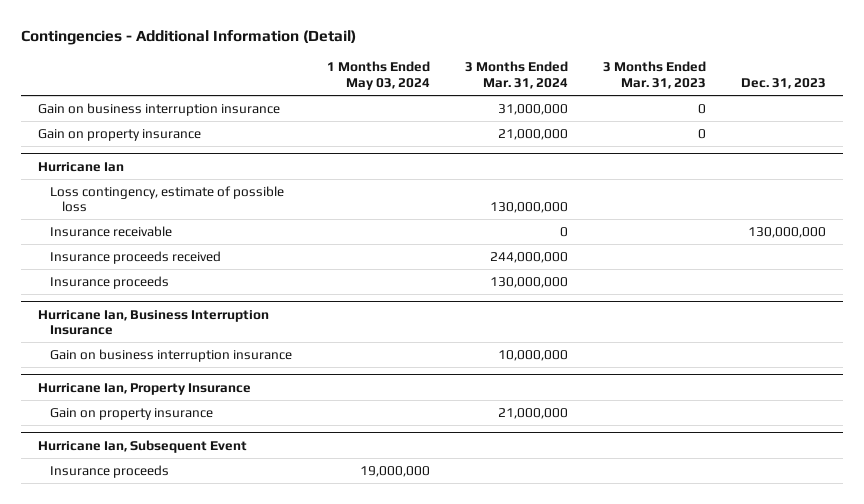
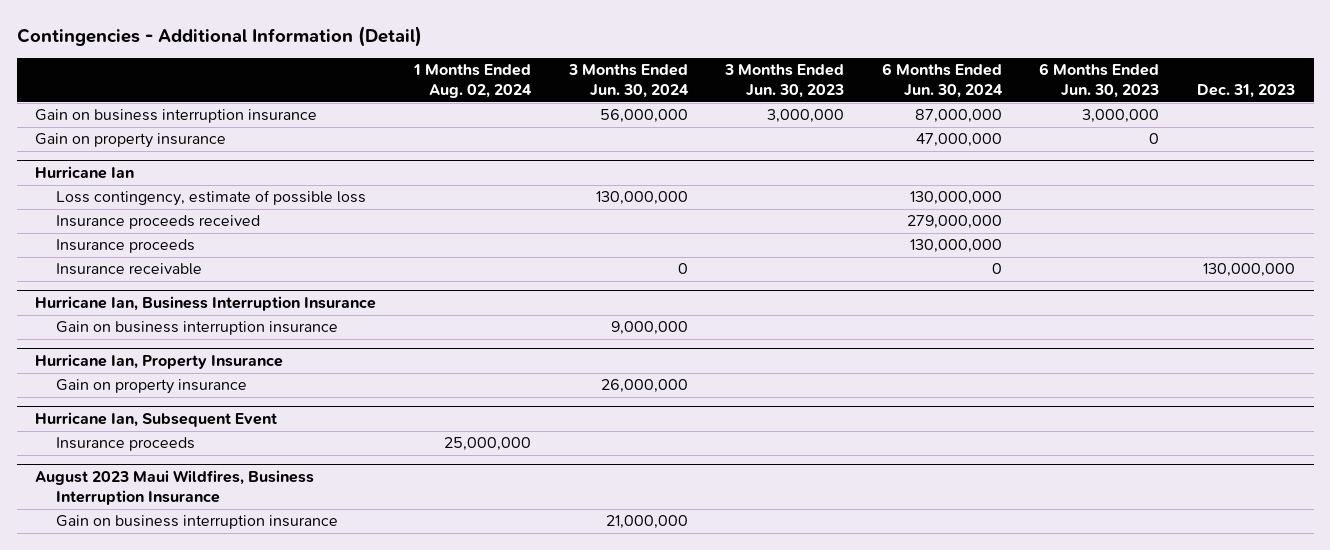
[327,61,431,91] 1 Months Ended May 03, 2024 -> none
[465,61,569,90] 3 Months Ended Mar. 31, 2024 -> none
[602,61,706,90] 3 Months Ended Mar. 31, 2023 -> none
none -> [413,64,533,98] 1 Months Ended Aug. 02, 2024
none -> [567,64,689,98] 3 Months Ended Jun. 30, 2024
none -> [724,64,845,98] 3 Months Ended Jun. 30, 2023
none -> [881,63,1003,98] 6 Months Ended Jun. 30, 2024
none -> [1039,63,1160,98] 6 Months Ended Jun. 30, 2023
[50,225,173,237] Insurance receivable -> [55,263,202,276] Insurance receivable
none -> [35,470,315,506] August 2023 Maui Wildfires, Business Interruption Insurance
none -> [55,515,338,530] Gain on business interruption insurance

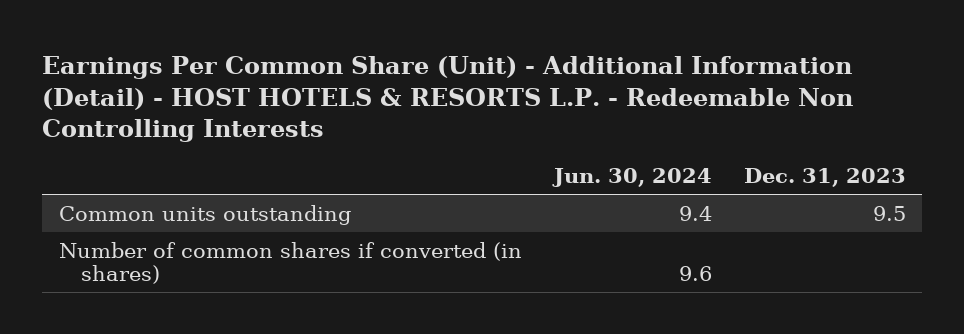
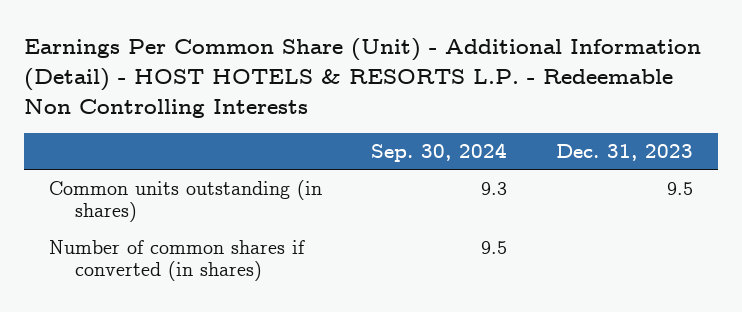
[551,168,712,188] Jun. 30, 2024 -> none
none -> [371,142,508,162] Sep. 30, 2024
[58,204,351,225] Common units outstanding -> [48,179,322,223] Common units outstanding (in shares)

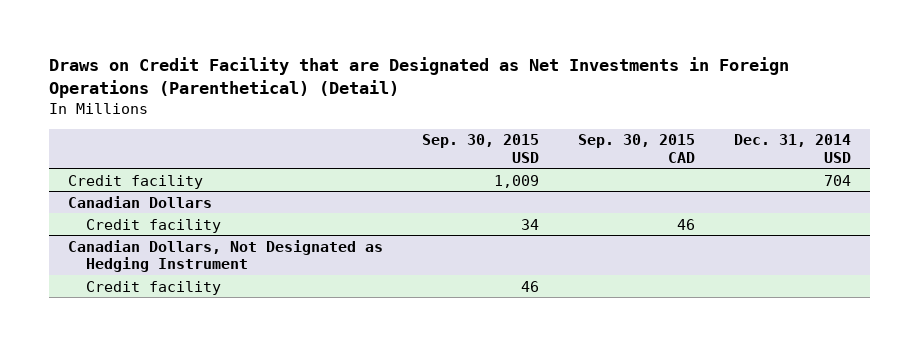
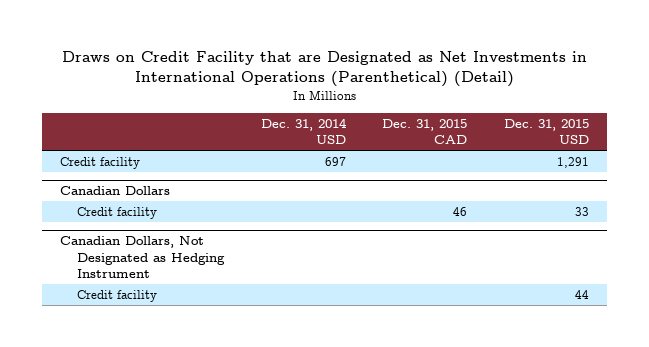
[48,57,789,99] Draws on Credit Facility that are Designated as Net Investments in Foreign Operations (Parenthetical) (Detail) -> [61,51,587,88] Draws on Credit Facility that are Designated as Net Investments in International Operations (Parenthetical) (Detail)
[422,134,540,163] Sep. 30, 2015 USD -> none
[578,134,696,163] Sep. 30, 2015 CAD -> none
none -> [382,118,468,145] Dec. 31, 2015 CAD
none -> [503,118,589,145] Dec. 31, 2015 USD
[823,174,851,186] 704 -> [324,156,346,166] 697

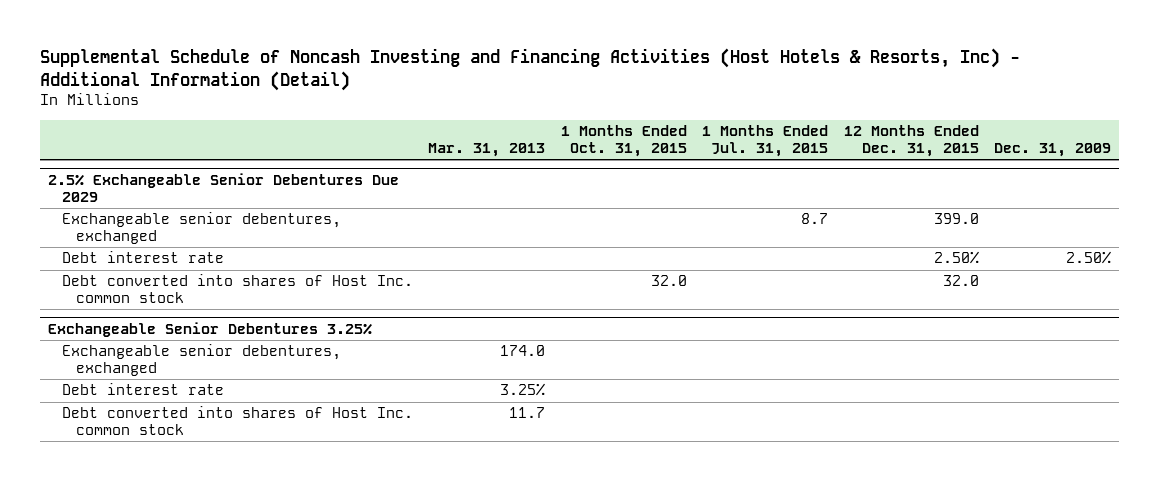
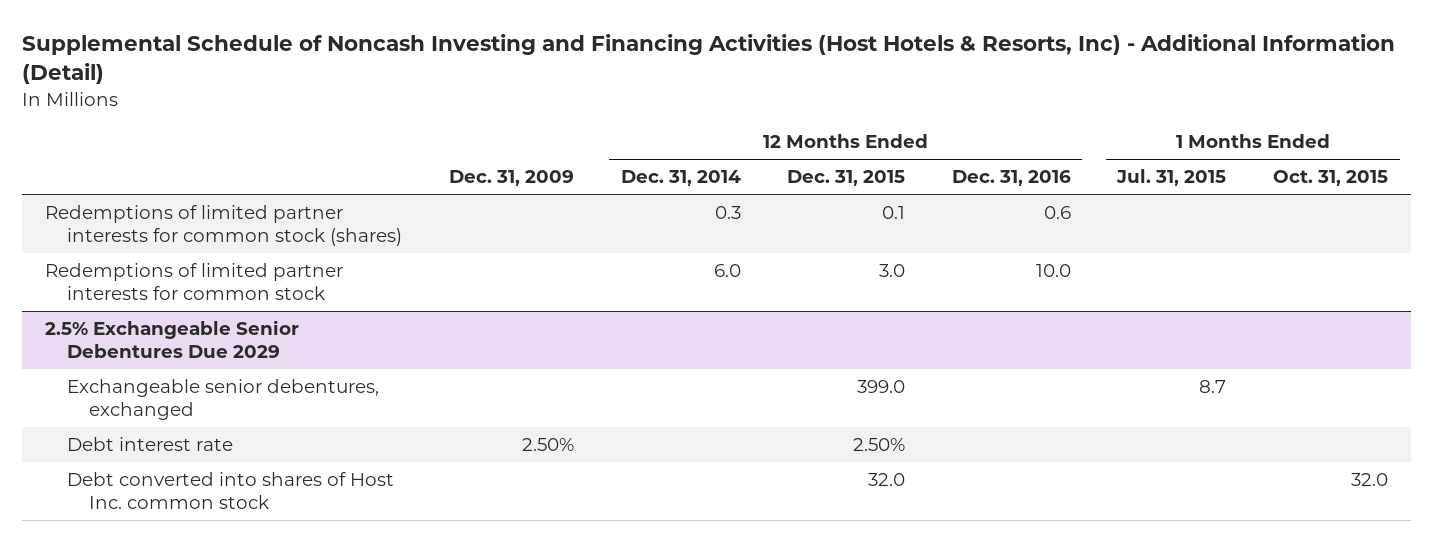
[428,143,546,158] Mar. 31, 2013 -> none
none -> [620,170,741,187] Dec. 31, 2014
none -> [951,170,1071,187] Dec. 31, 2016
none -> [45,205,403,246] Redemptions of limited partner interests for common stock (shares)
none -> [45,263,344,300] Redemptions of limited partner interests for common stock
[48,321,373,337] Exchangeable Senior Debentures 3.25% -> none
[61,344,341,377] Exchangeable senior debentures, exchanged -> none
[61,383,224,396] Debt interest rate -> none
[61,406,413,436] Debt converted into shares of Host Inc. common stock -> none

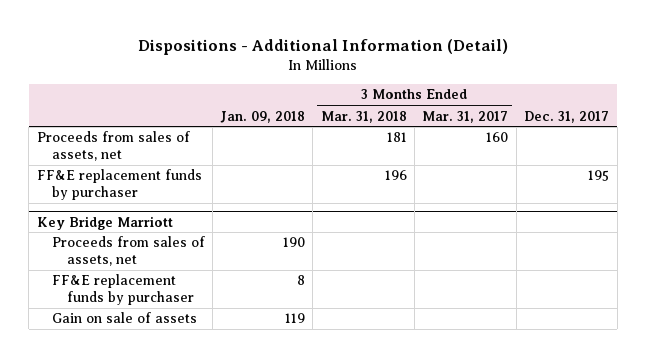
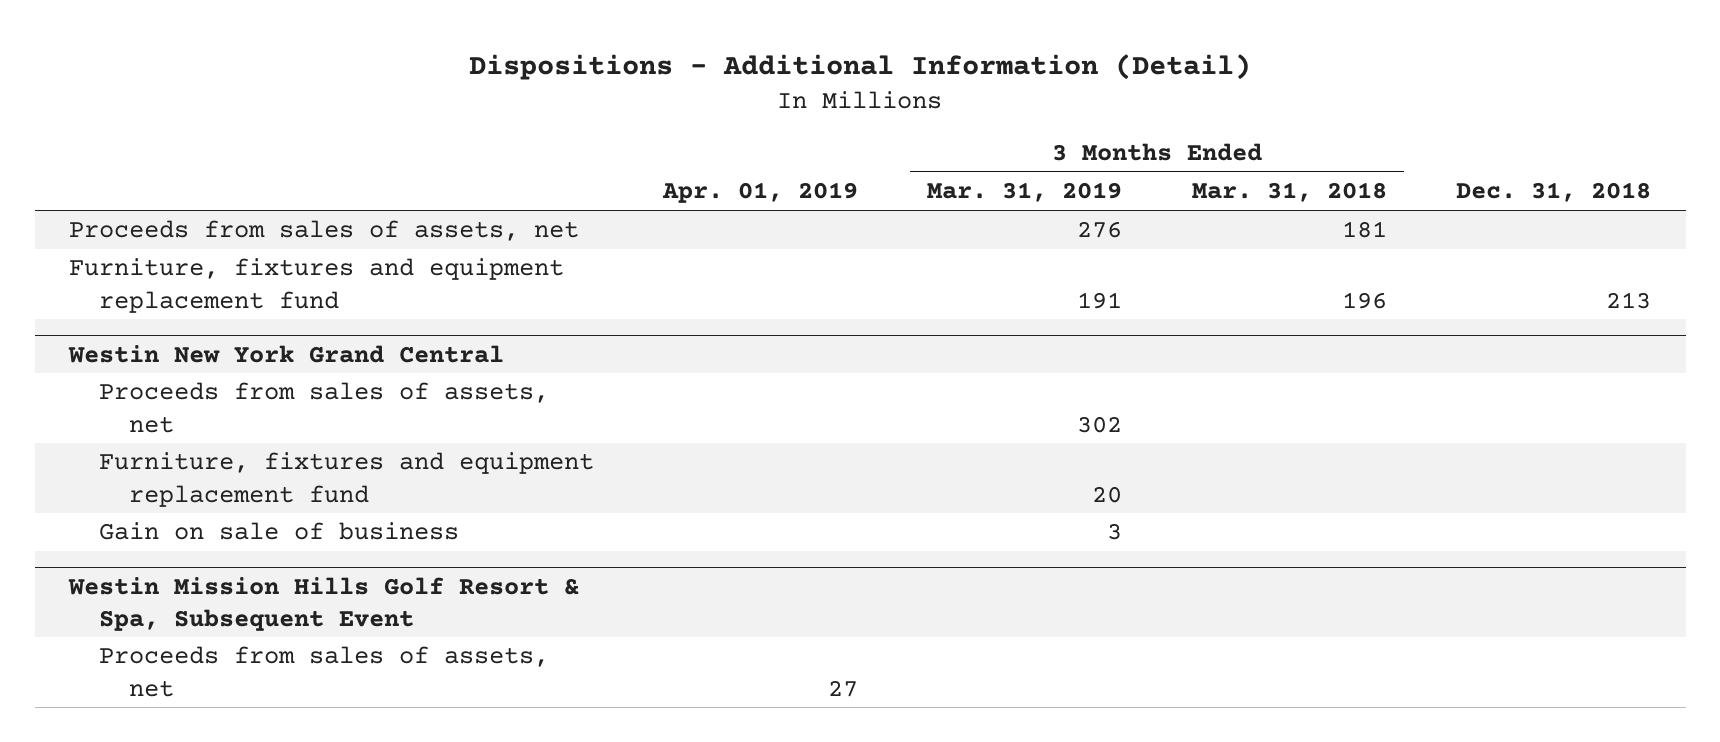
[219,110,305,123] Jan. 09, 2018 -> none
[422,110,509,123] Mar. 31, 2017 -> none
[524,110,610,123] Dec. 31, 2017 -> none
none -> [662,182,859,204] Apr. 01, 2019
none -> [927,182,1123,203] Mar. 31, 2019
none -> [1455,182,1651,203] Dec. 31, 2018
[36,215,173,230] Key Bridge Marriott -> none
[51,236,205,267] Proceeds from sales of assets, net -> none
[51,274,194,306] FF&E replacement funds by purchaser -> none
[51,312,197,324] Gain on sale of assets -> none
[36,169,202,201] FF&E replacement funds by purchaser -> [69,258,565,313] Furniture, fixtures and equipment replacement fund
none -> [68,344,505,363] Westin New York Grand Central
none -> [98,382,549,433] Proceeds from sales of assets, net
none -> [98,452,594,507] Furniture, fixtures and equipment replacement fund
none -> [98,522,459,541] Gain on sale of business
none -> [68,576,580,631] Westin Mission Hills Golf Resort & Spa, Subsequent Event
none -> [98,646,549,697] Proceeds from sales of assets, net

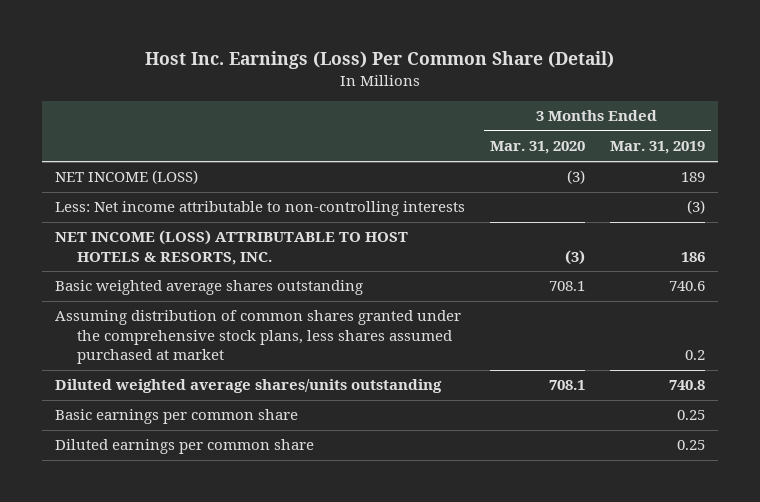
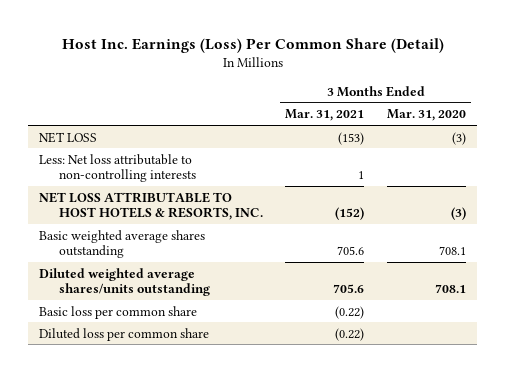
[610,141,706,155] Mar. 31, 2019 -> none
none -> [285,109,365,122] Mar. 31, 2021
[54,170,198,185] NET INCOME (LOSS) -> [39,131,98,143] NET LOSS
[54,201,465,217] Less: Net income attributable to non-controlling interests -> [39,153,197,183] Less: Net loss attributable to non-controlling interests
[54,230,408,265] NET INCOME (LOSS) ATTRIBUTABLE TO HOST HOTELS & RESORTS, INC. -> [39,191,264,221] NET LOSS ATTRIBUTABLE TO HOST HOTELS & RESORTS, INC.
[54,310,461,365] Assuming distribution of common shares granted under the comprehensive stock plans, less shares assumed purchased at market -> none
[54,409,298,425] Basic earnings per common share -> [39,305,198,319] Basic loss per common share
[54,439,314,455] Diluted earnings per common share -> [39,327,210,341] Diluted loss per common share

